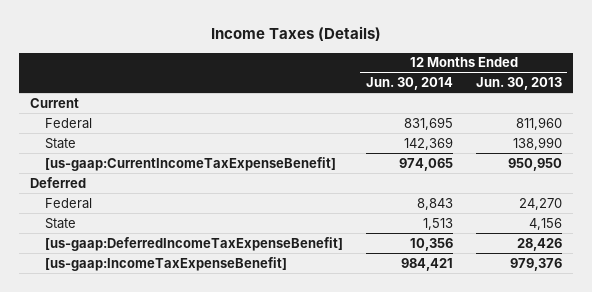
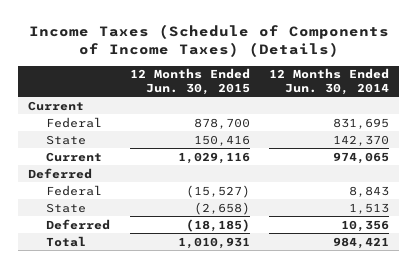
[210,26,381,42] Income Taxes (Details) -> [28,24,389,58] Income Taxes (Schedule of Components of Income Taxes) (Details)
[475,77,562,91] Jun. 30, 2013 -> none
none -> [129,68,250,95] 12 Months Ended Jun. 30, 2015
[403,136,453,150] 142,369 -> [333,134,390,146] 142,370
[44,156,336,171] [us-gaap:CurrentIncomeTaxExpenseBenefit] -> [46,151,103,162] Current
[44,236,343,251] [us-gaap:DeferredIncomeTaxExpenseBenefit] -> [46,218,111,230] Deferred
[44,256,287,271] [us-gaap:IncomeTaxExpenseBenefit] -> [46,235,87,247] Total

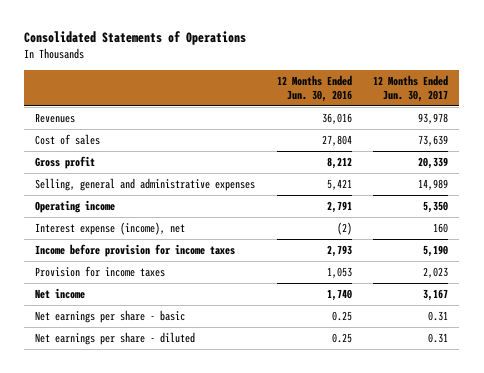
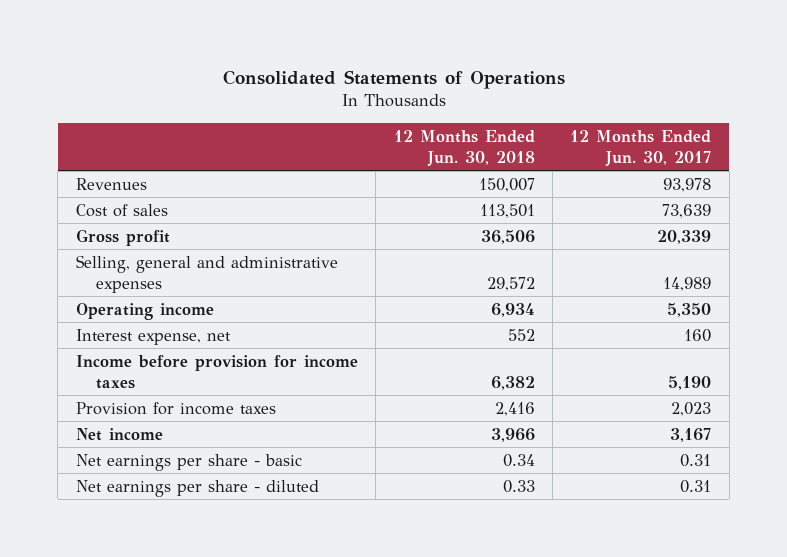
[276,74,352,102] 12 Months Ended Jun. 30, 2016 -> none
none -> [393,129,535,166] 12 Months Ended Jun. 30, 2018
[35,222,186,236] Interest expense (income), net -> [75,328,231,345] Interest expense, net

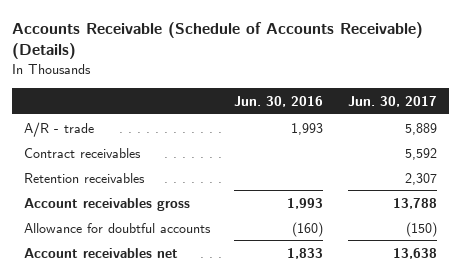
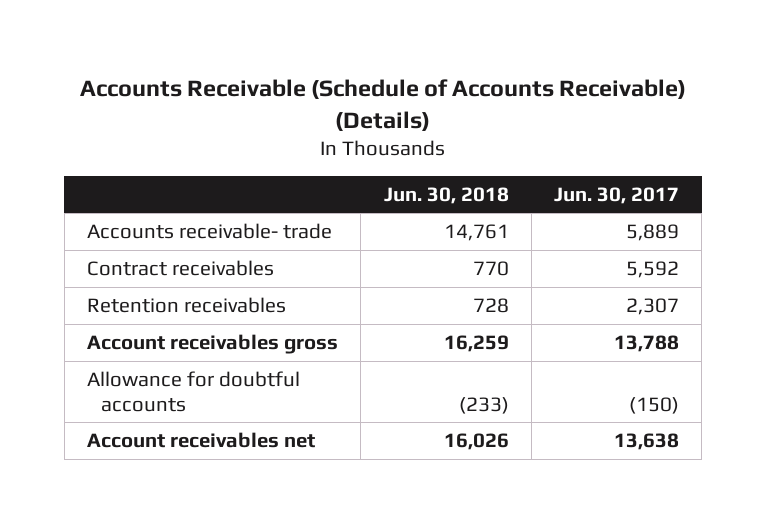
[234,96,324,108] Jun. 30, 2016 -> none
none -> [383,186,509,204] Jun. 30, 2018
[23,121,94,137] A/R - trade -> [87,222,333,239] Accounts receivable- trade

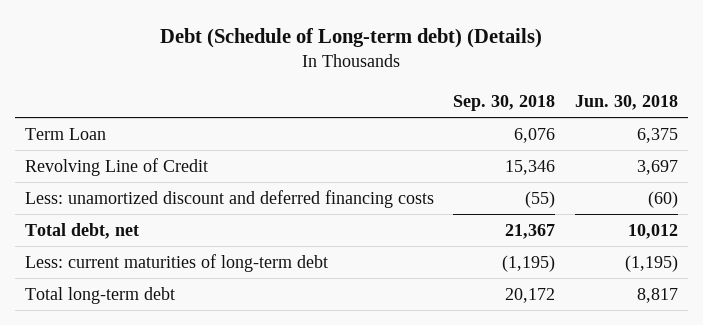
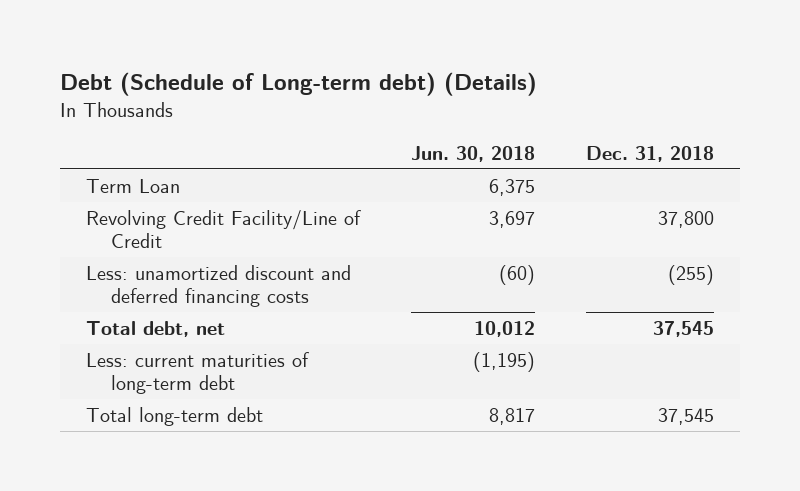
[453,95,556,112] Sep. 30, 2018 -> none
none -> [586,145,715,162] Dec. 31, 2018
[24,158,208,177] Revolving Line of Credit -> [85,209,361,249] Revolving Credit Facility/Line of Credit

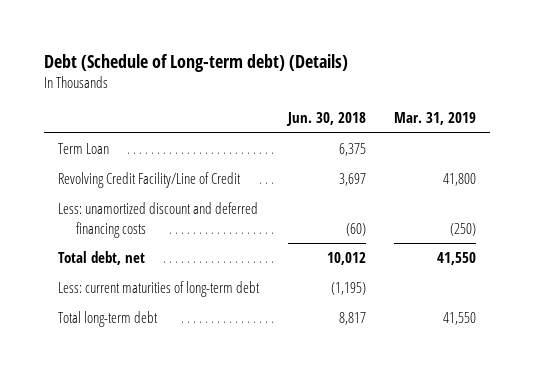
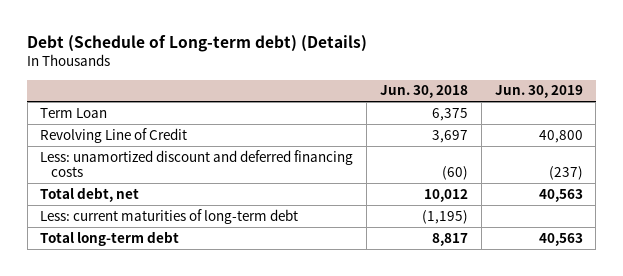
[394,112,477,126] Mar. 31, 2019 -> none
none -> [494,85,583,99] Jun. 30, 2019
[58,172,242,189] Revolving Credit Facility/Line of Credit -> [40,127,188,143] Revolving Line of Credit

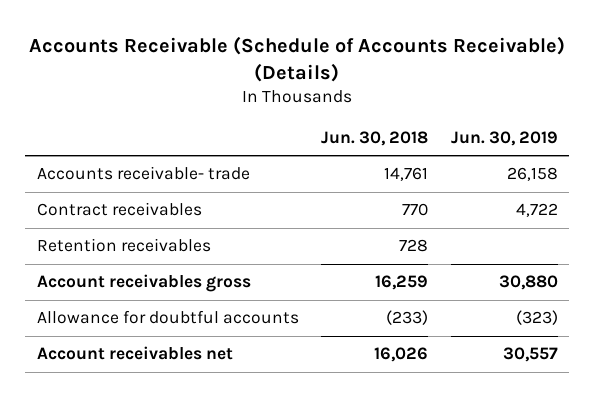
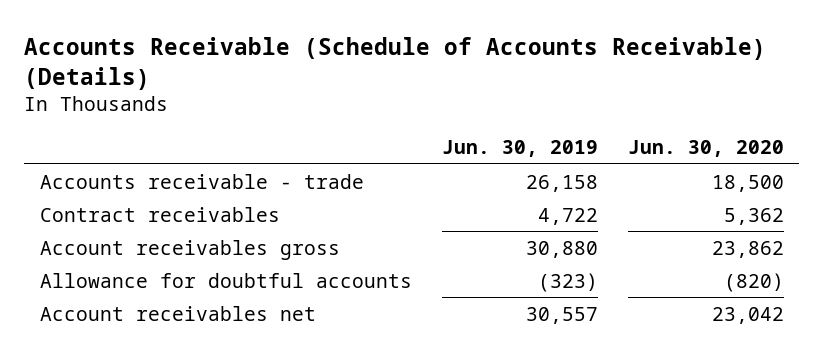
[321,130,429,146] Jun. 30, 2018 -> none
none -> [628,140,785,158] Jun. 30, 2020
[36,166,250,181] Accounts receivable- trade -> [39,173,364,189] Accounts receivable - trade
[36,238,211,253] Retention receivables -> none

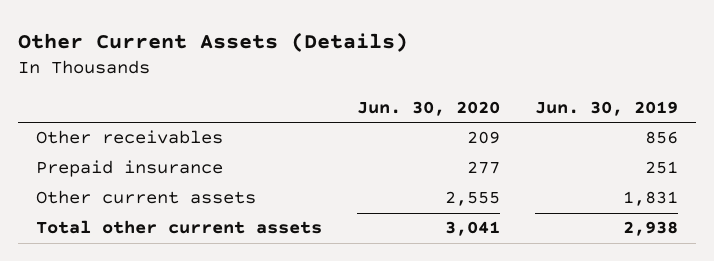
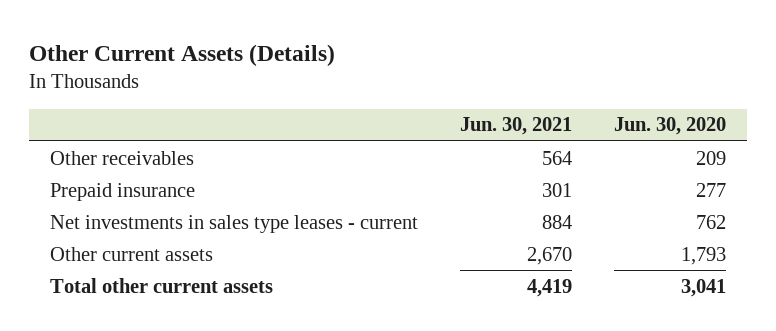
[534,100,678,116] Jun. 30, 2019 -> none
none -> [460,117,573,136] Jun. 30, 2021
none -> [50,214,419,233] Net investments in sales type leases - current
[444,191,500,207] 2,555 -> [681,246,727,265] 1,793

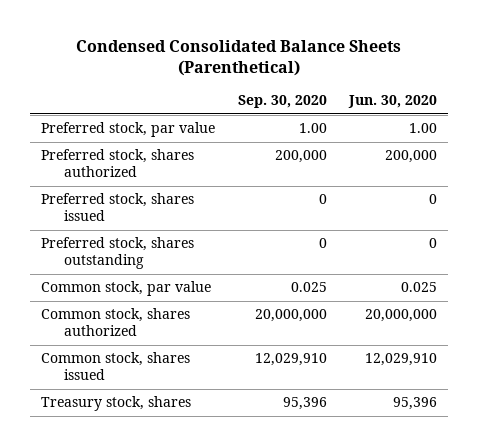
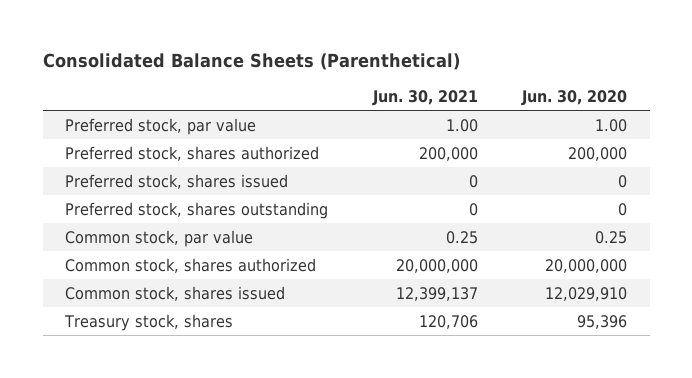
[76,39,402,77] Condensed Consolidated Balance Sheets (Parenthetical) -> [42,52,460,70] Consolidated Balance Sheets (Parenthetical)
[237,95,327,109] Sep. 30, 2020 -> none
none -> [371,89,478,106] Jun. 30, 2021
[401,282,438,293] 0.025 -> [595,230,628,244] 0.25

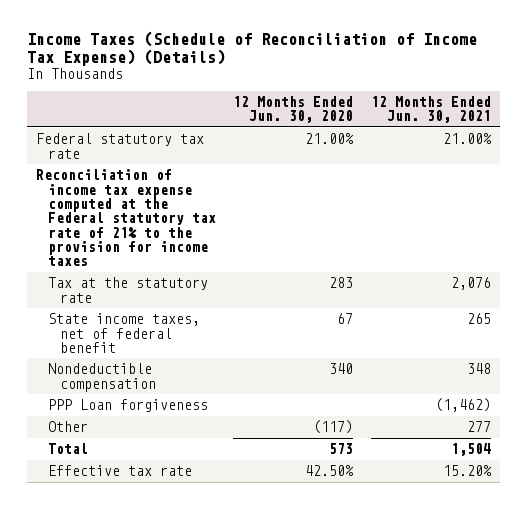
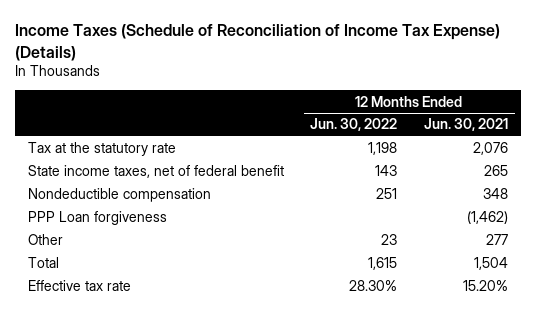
[233,95,354,124] 12 Months Ended Jun. 30, 2020 -> none
none -> [310,118,398,132] Jun. 30, 2022
[35,133,204,159] Federal statutory tax rate -> none
[35,169,216,267] Reconciliation of income tax expense computed at the Federal statutory tax rate of 21% to the provision for income taxes -> none

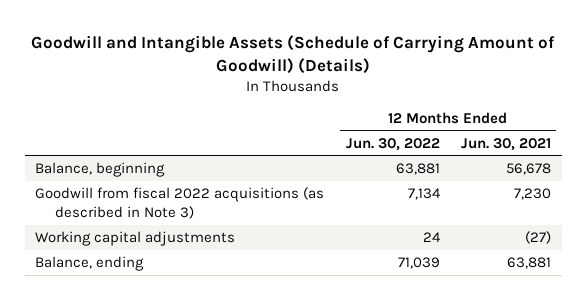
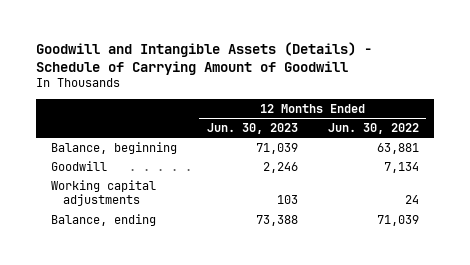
[31,34,556,75] Goodwill and Intangible Assets (Schedule of Carrying Amount of Goodwill) (Details) -> [35,41,372,75] Goodwill and Intangible Assets (Details) - Schedule of Carrying Amount of Goodwill
[461,137,552,151] Jun. 30, 2021 -> none
none -> [206,122,298,134] Jun. 30, 2023
[35,186,325,220] Goodwill from fiscal 2022 acquisitions (as described in Note 3) -> [50,160,107,171] Goodwill

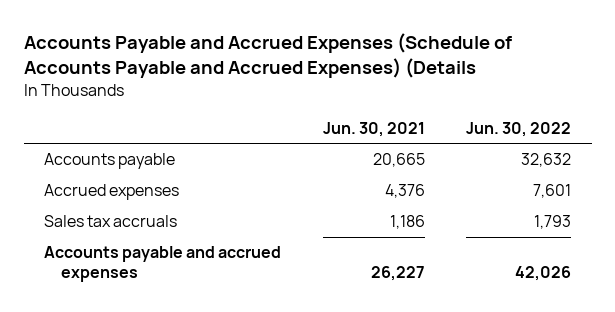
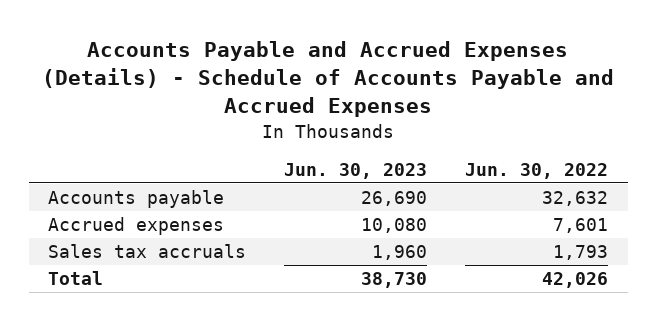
[23,32,512,79] Accounts Payable and Accrued Expenses (Schedule of Accounts Payable and Accrued Expenses) (Details -> [42,41,615,118] Accounts Payable and Accrued Expenses (Details) - Schedule of Accounts Payable and Accrued Expenses
[322,121,425,137] Jun. 30, 2021 -> none
none -> [284,162,428,179] Jun. 30, 2023
[44,246,282,283] Accounts payable and accrued expenses -> [48,271,104,286] Total

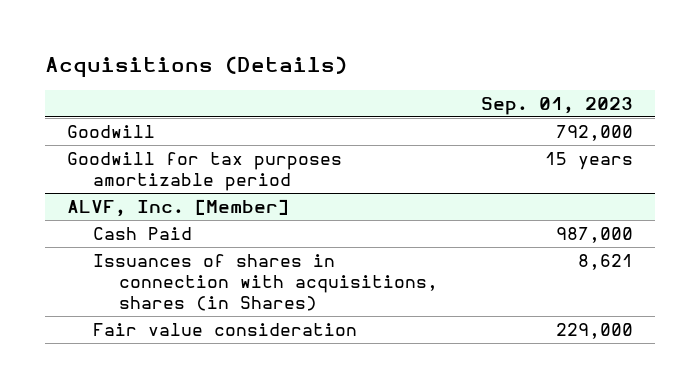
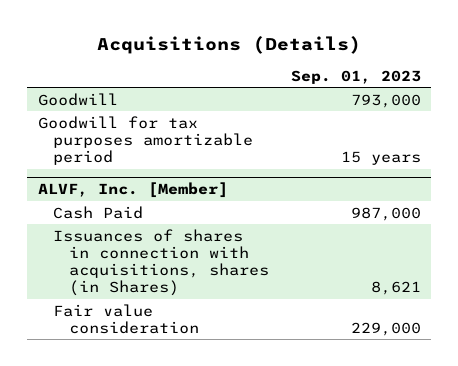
[556,125,634,142] 792,000 -> [350,93,421,108] 793,000

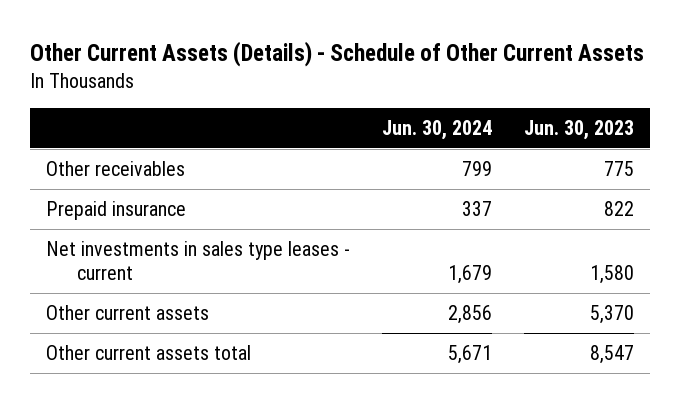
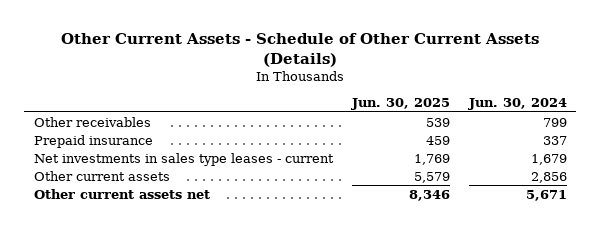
[30,41,645,68] Other Current Assets (Details) - Schedule of Other Current Assets -> [61,32,540,67] Other Current Assets - Schedule of Other Current Assets (Details)
[524,119,635,140] Jun. 30, 2023 -> none
none -> [350,98,450,111] Jun. 30, 2025
[46,344,252,360] Other current assets total -> [33,188,210,199] Other current assets net

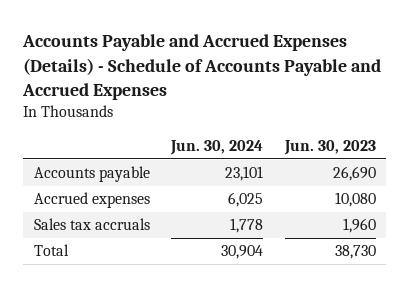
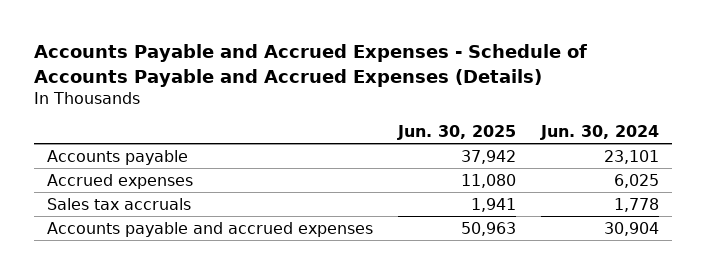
[21,34,381,101] Accounts Payable and Accrued Expenses (Details) - Schedule of Accounts Payable and Accrued Expenses -> [33,44,587,87] Accounts Payable and Accrued Expenses - Schedule of Accounts Payable and Accrued Expenses (Details)
[283,140,376,156] Jun. 30, 2023 -> none
none -> [396,124,516,140] Jun. 30, 2025
[33,244,69,257] Total -> [46,221,373,237] Accounts payable and accrued expenses

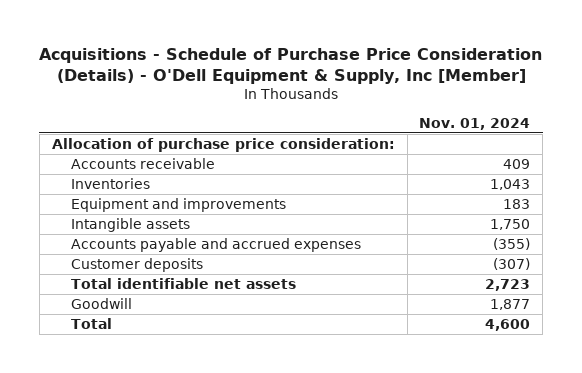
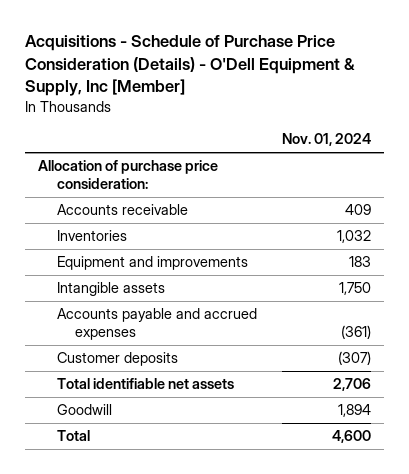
[490,179,531,191] 1,043 -> [337,230,372,244] 1,032
[493,238,531,251] (355) -> [341,324,372,339] (361)
[485,279,531,292] 2,723 -> [333,378,372,392] 2,706
[490,299,531,311] 1,877 -> [338,404,372,418] 1,894

